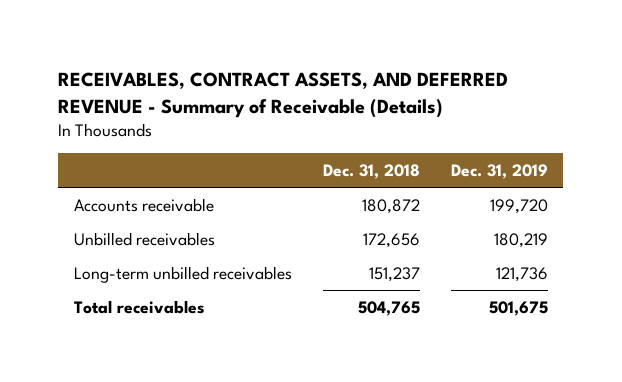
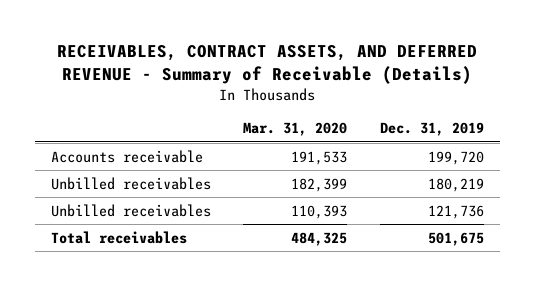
[322,164,420,180] Dec. 31, 2018 -> none
none -> [243,122,348,137] Mar. 31, 2020
[73,265,292,283] Long-term unbilled receivables -> [50,203,211,217] Unbilled receivables

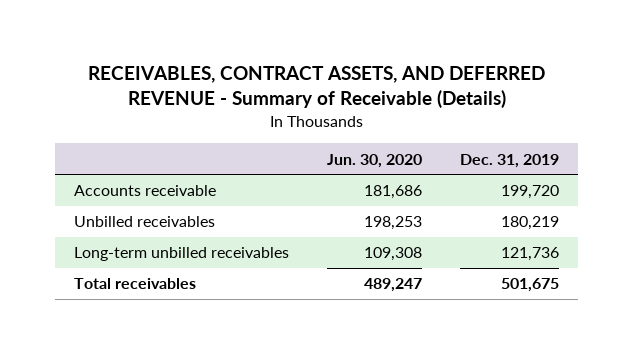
[243,122,348,137] Mar. 31, 2020 -> none
none -> [327,153,423,168] Jun. 30, 2020
[50,203,211,217] Unbilled receivables -> [74,247,290,262] Long-term unbilled receivables

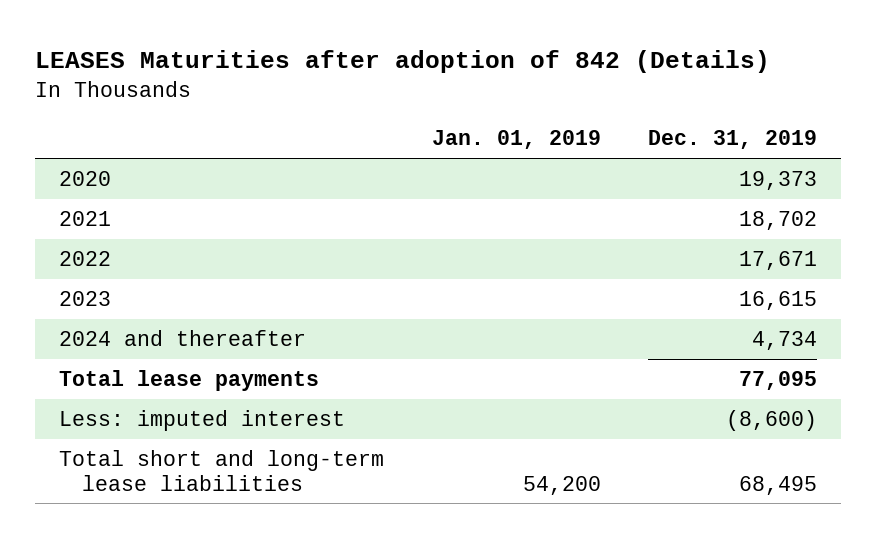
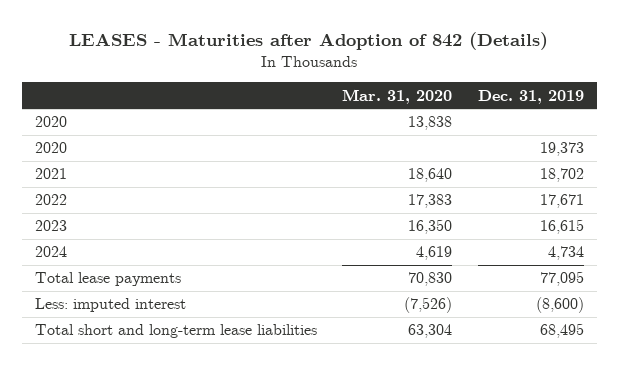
[35,50,771,74] LEASES Maturities after adoption of 842 (Details) -> [69,32,549,51] LEASES - Maturities after Adoption of 842 (Details)
[431,130,601,150] Jan. 01, 2019 -> none
none -> [342,88,453,104] Mar. 31, 2020
none -> [35,116,68,128] 2020
[59,329,307,346] 2024 and thereafter -> [35,246,68,258] 2024

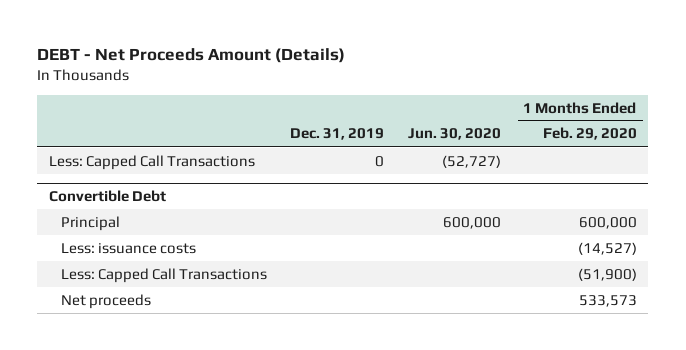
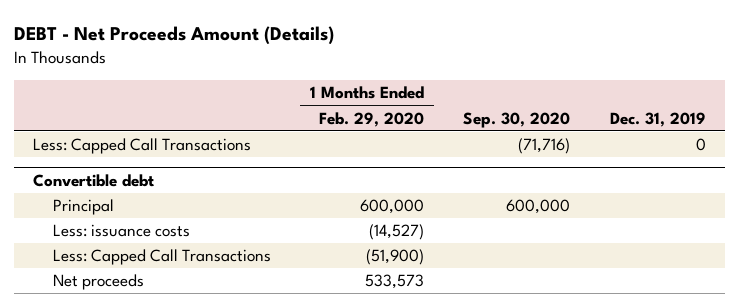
[407,128,501,141] Jun. 30, 2020 -> none
none -> [463,111,571,128] Sep. 30, 2020
[48,189,166,202] Convertible Debt -> [33,173,155,187] Convertible debt

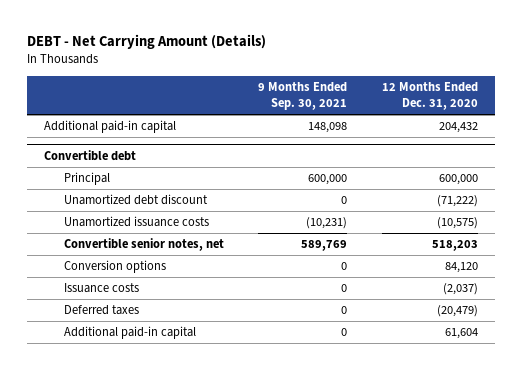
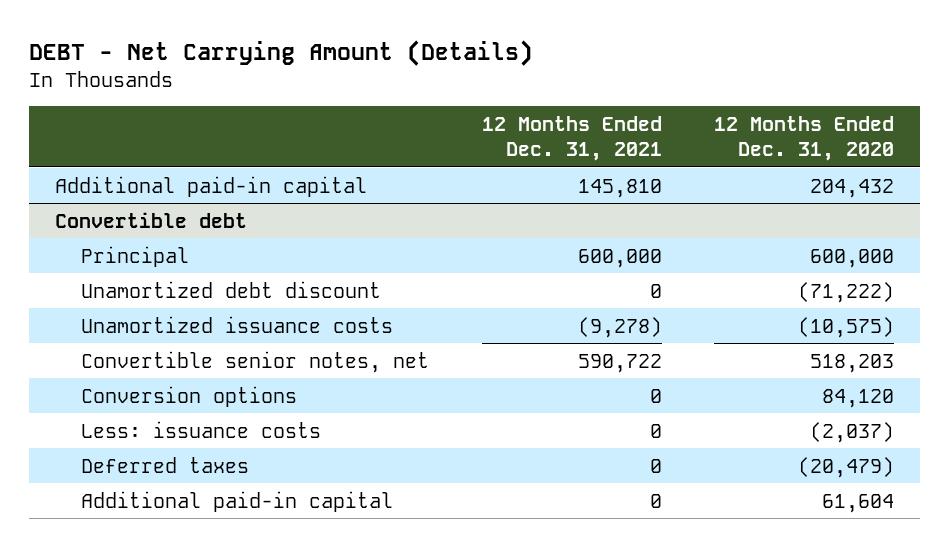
[258,82,348,111] 9 Months Ended Sep. 30, 2021 -> none
none -> [481,116,662,161] 12 Months Ended Dec. 31, 2021
[63,283,139,294] Issuance costs -> [81,420,322,438] Less: issuance costs

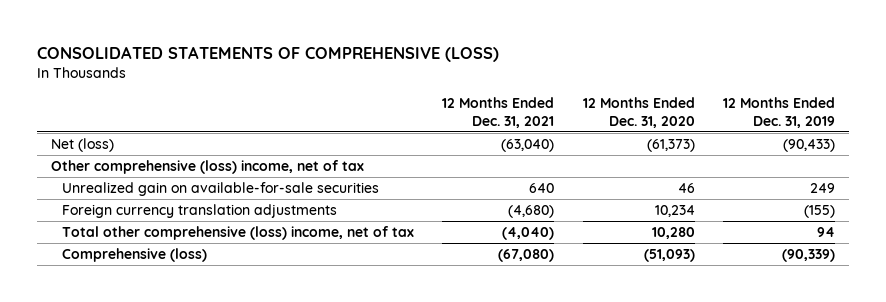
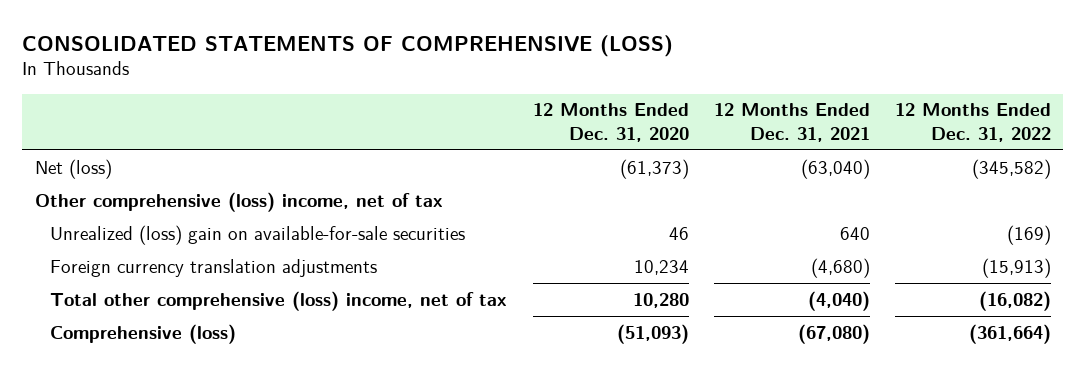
[723,97,836,128] 12 Months Ended Dec. 31, 2019 -> none
none -> [894,103,1051,142] 12 Months Ended Dec. 31, 2022
[61,182,379,197] Unrealized gain on available-for-sale securities -> [50,224,466,245] Unrealized (loss) gain on available-for-sale securities

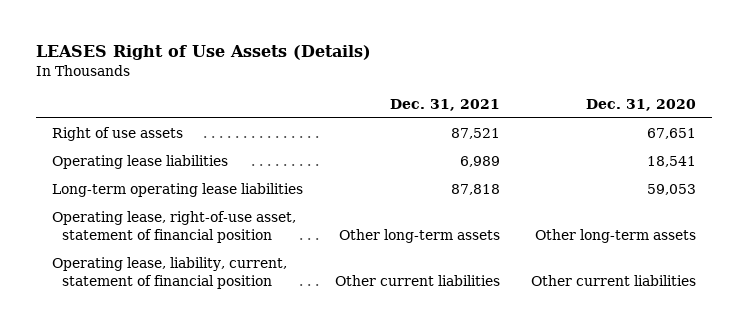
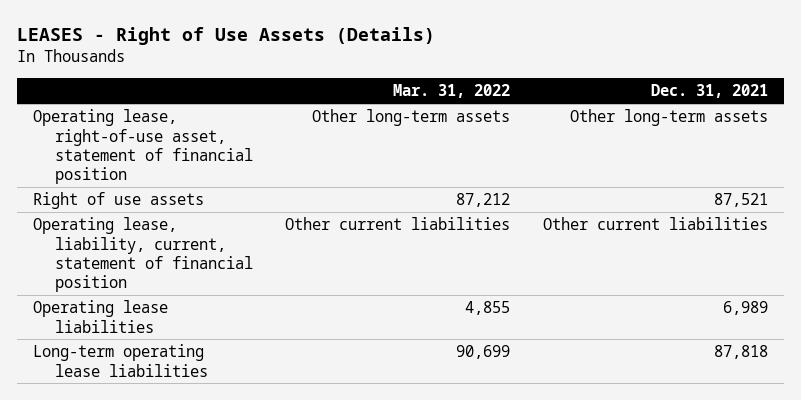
[36,45,372,61] LEASES Right of Use Assets (Details) -> [16,27,435,46] LEASES - Right of Use Assets (Details)
[586,98,697,111] Dec. 31, 2020 -> none
none -> [393,84,511,99] Mar. 31, 2022
[51,210,296,243] Operating lease, right-of-use asset, statement of financial position -> [33,109,253,185] Operating lease, right-of-use asset, statement of financial position
[51,256,287,289] Operating lease, liability, current, statement of financial position -> [33,217,253,293] Operating lease, liability, current, statement of financial position

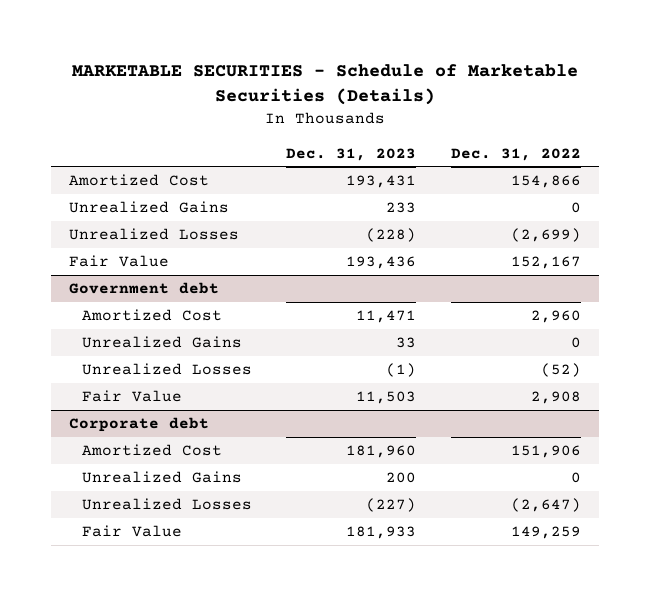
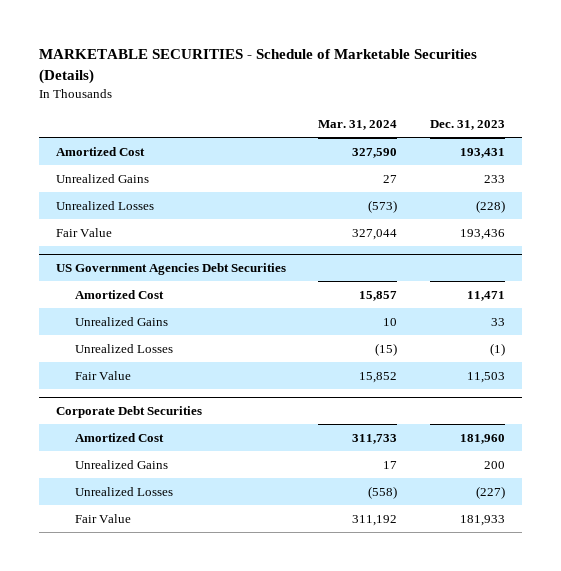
[451,147,582,161] Dec. 31, 2022 -> none
none -> [318,120,398,131] Mar. 31, 2024
[68,282,219,295] Government debt -> [55,262,286,275] US Government Agencies Debt Securities
[68,417,209,433] Corporate debt -> [55,405,202,418] Corporate Debt Securities

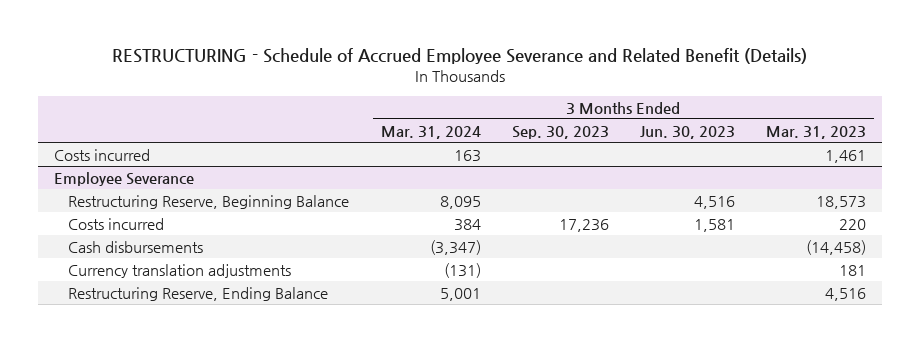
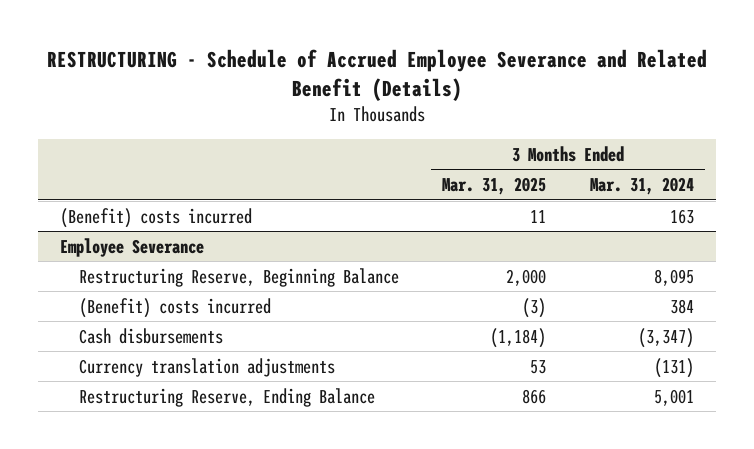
[511,125,609,139] Sep. 30, 2023 -> none
[639,125,735,139] Jun. 30, 2023 -> none
[765,125,866,139] Mar. 31, 2023 -> none
none -> [442,177,547,196] Mar. 31, 2025
[53,148,150,161] Costs incurred -> [59,207,252,228] (Benefit) costs incurred
[68,217,165,230] Costs incurred -> [78,297,271,318] (Benefit) costs incurred

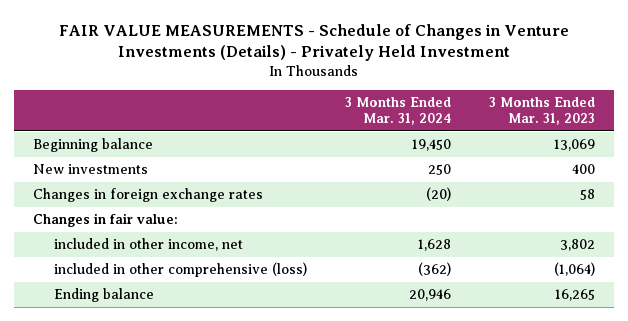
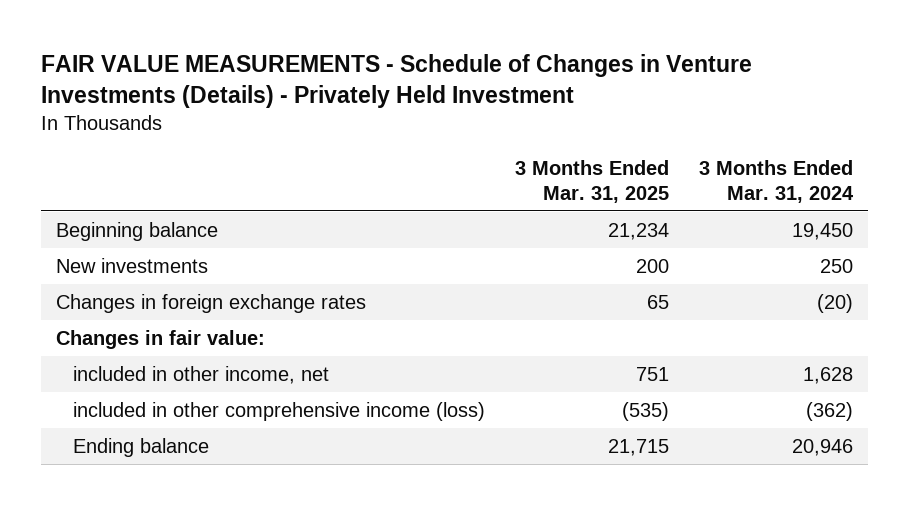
[489,96,596,125] 3 Months Ended Mar. 31, 2023 -> none
none -> [514,159,669,203] 3 Months Ended Mar. 31, 2025
[54,262,308,278] included in other comprehensive (loss) -> [72,401,485,421] included in other comprehensive income (loss)

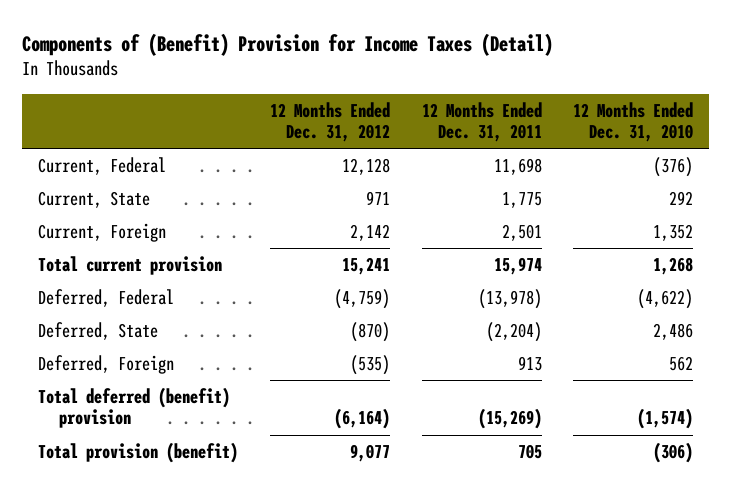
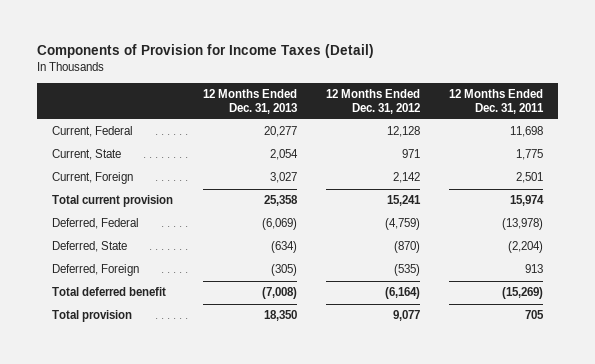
[22,32,554,56] Components of (Benefit) Provision for Income Taxes (Detail) -> [37,44,375,59] Components of Provision for Income Taxes (Detail)
[573,101,694,143] 12 Months Ended Dec. 31, 2010 -> none
none -> [202,89,297,114] 12 Months Ended Dec. 31, 2013
[37,387,230,429] Total deferred (benefit) provision -> [52,287,167,297] Total deferred benefit
[37,442,238,464] Total provision (benefit) -> [52,310,133,323] Total provision

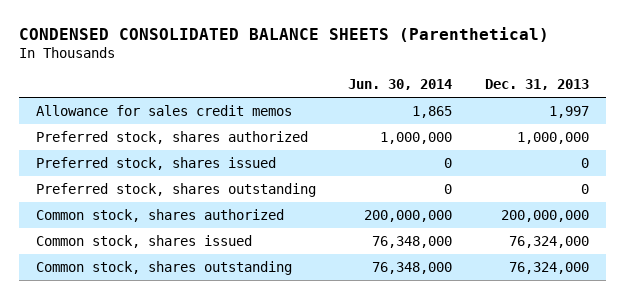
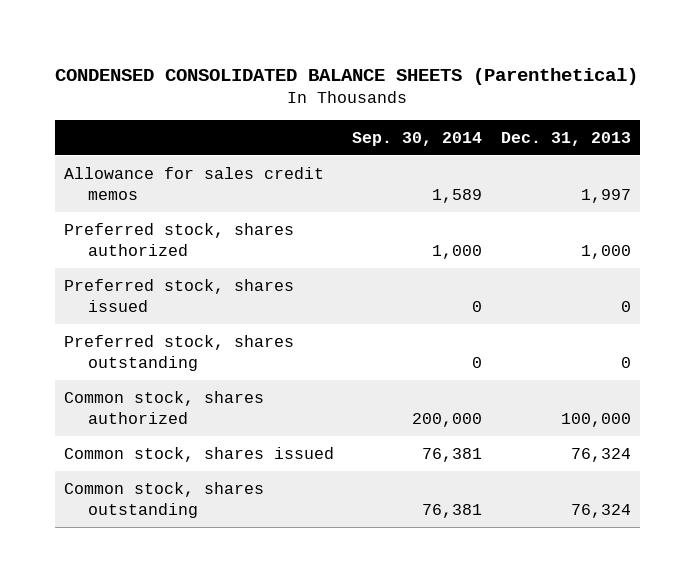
[348,79,453,91] Jun. 30, 2014 -> none
none -> [352,131,483,146] Sep. 30, 2014
[517,131,590,144] 1,000,000 -> [580,245,631,260] 1,000
[501,209,590,222] 200,000,000 -> [560,413,631,428] 100,000
[509,235,590,248] 76,324,000 -> [570,447,631,462] 76,324
[509,261,590,274] 76,324,000 -> [570,504,631,519] 76,324

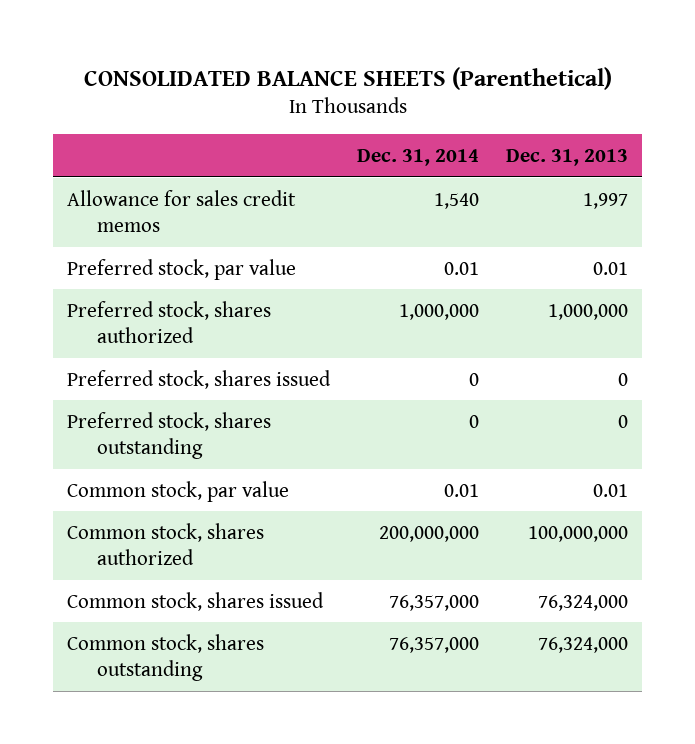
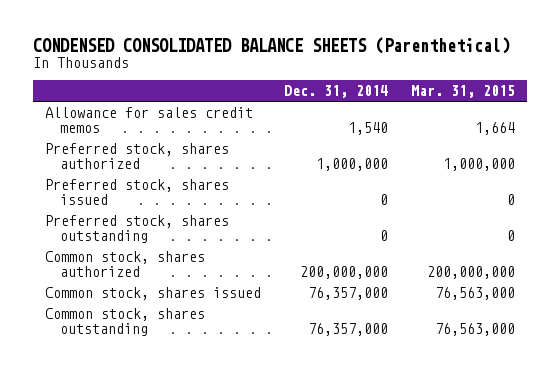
[83,66,612,90] CONSOLIDATED BALANCE SHEETS (Parenthetical) -> [33,36,511,54] CONDENSED CONSOLIDATED BALANCE SHEETS (Parenthetical)
[506,148,629,166] Dec. 31, 2013 -> none
none -> [411,85,516,99] Mar. 31, 2015
[66,258,296,280] Preferred stock, par value -> none
[66,480,289,502] Common stock, par value -> none

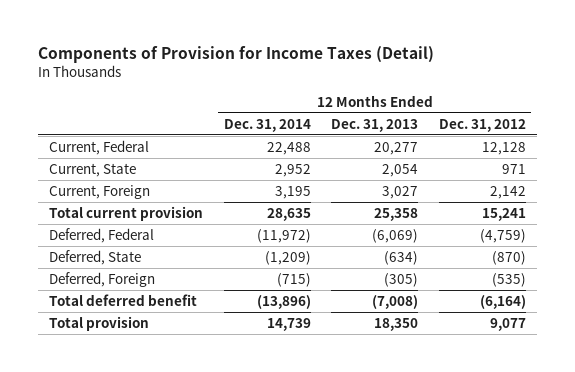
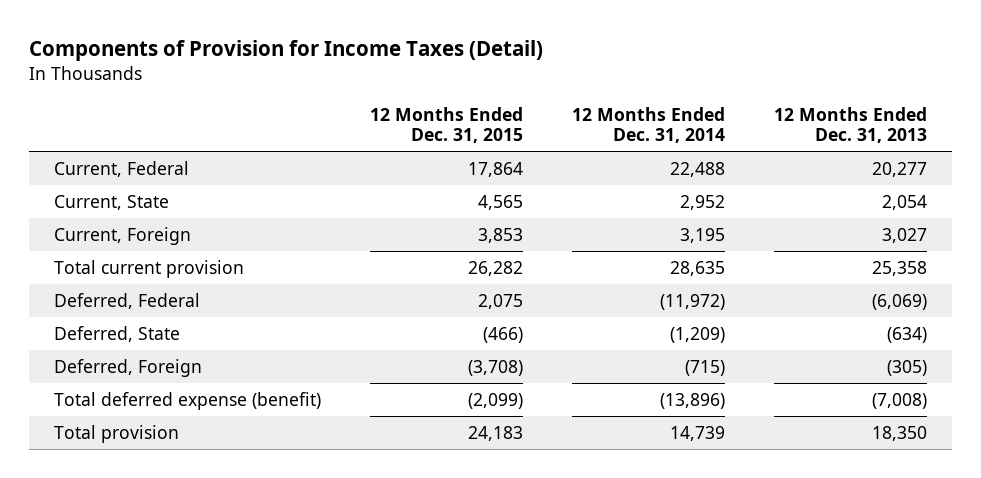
[439,118,527,132] Dec. 31, 2012 -> none
none -> [369,106,523,144] 12 Months Ended Dec. 31, 2015
[48,293,197,306] Total deferred benefit -> [53,391,321,410] Total deferred expense (benefit)

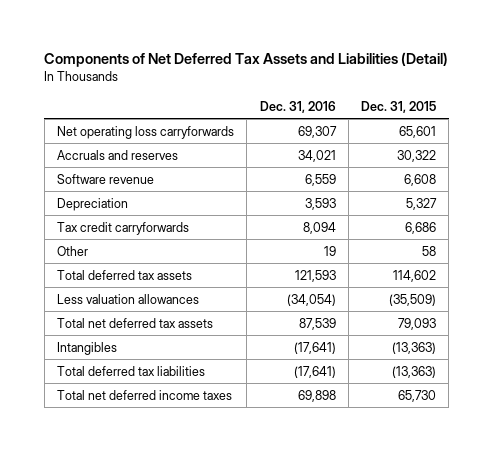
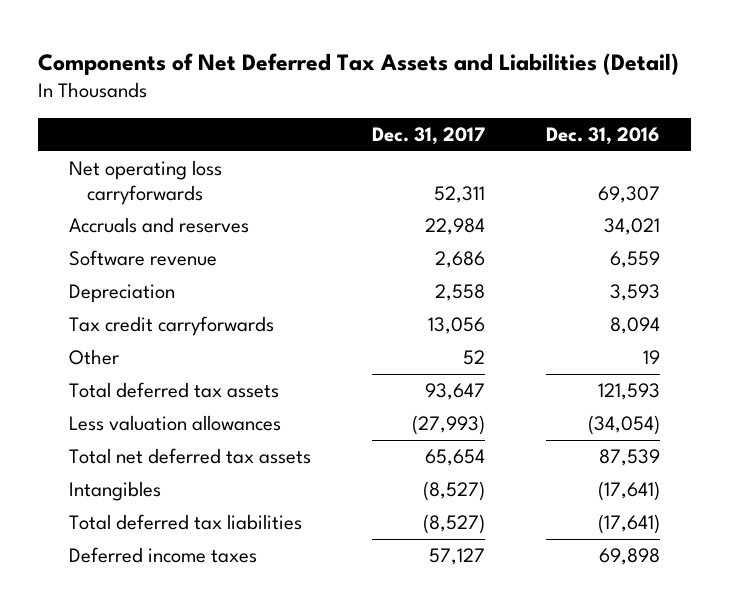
[361,100,437,113] Dec. 31, 2015 -> none
none -> [371,126,485,145] Dec. 31, 2017
[57,389,233,400] Total net deferred income taxes -> [68,547,257,564] Deferred income taxes

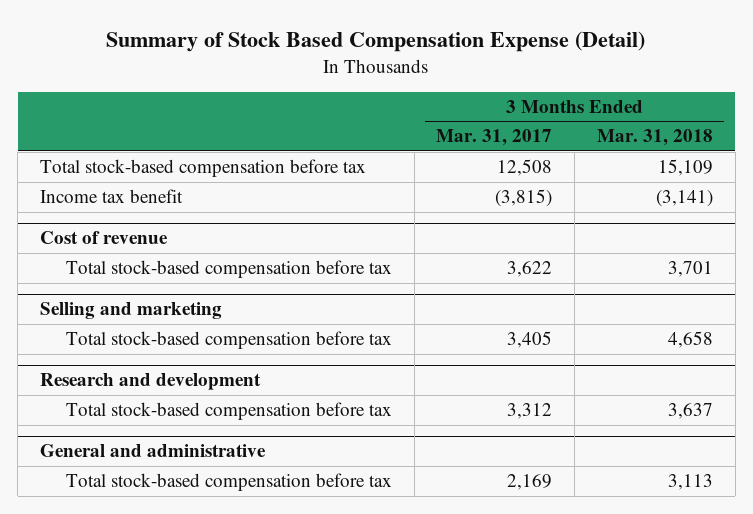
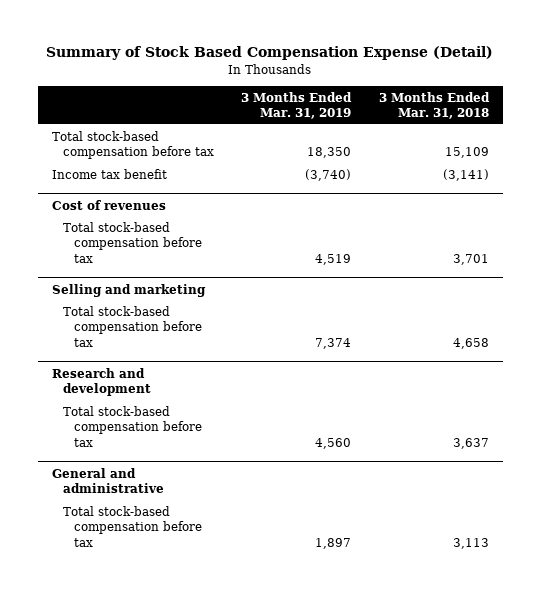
[436,129,553,147] Mar. 31, 2017 -> none
none -> [241,91,353,119] 3 Months Ended Mar. 31, 2019
[39,231,168,245] Cost of revenue -> [51,199,166,210] Cost of revenues

